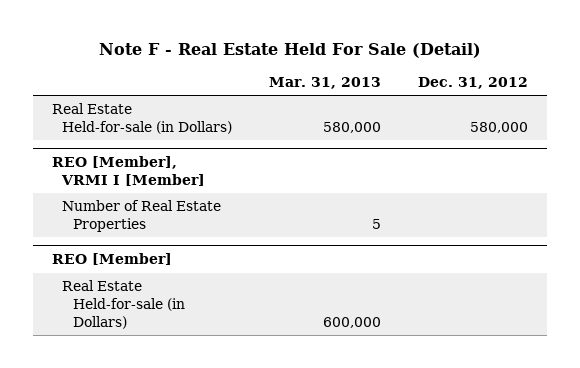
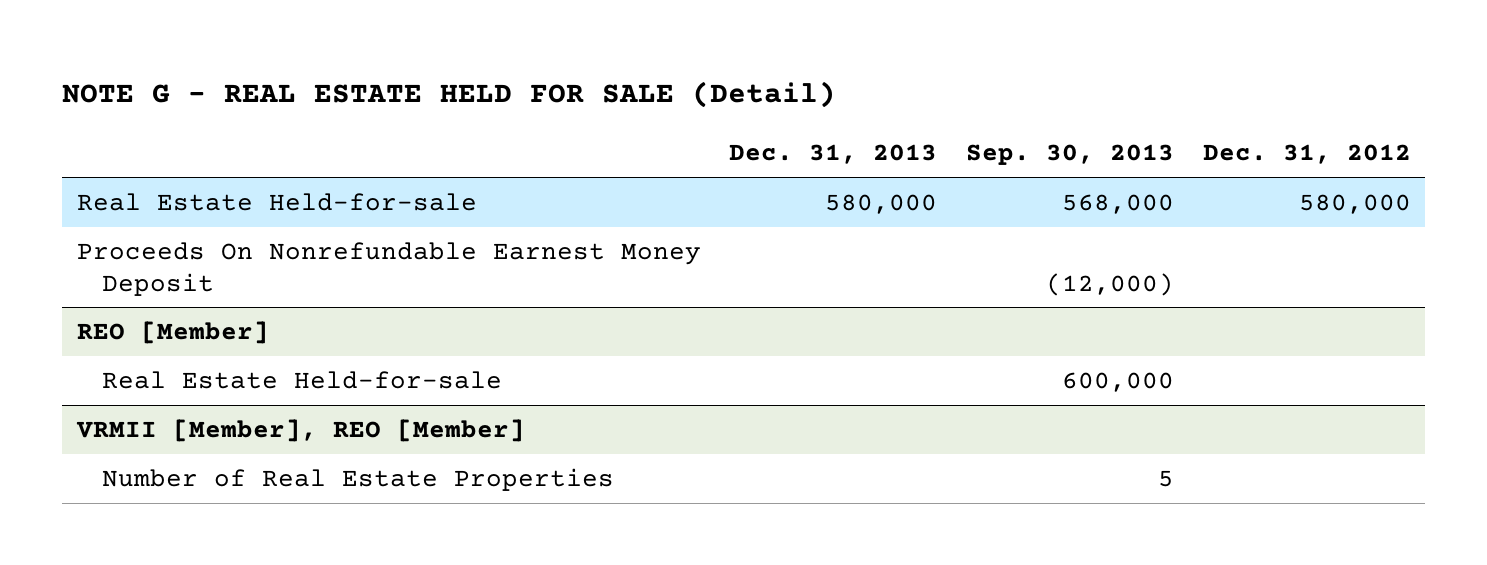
[99,42,482,58] Note F - Real Estate Held For Sale (Detail) -> [62,81,837,109] NOTE G - REAL ESTATE HELD FOR SALE (Detail)
[269,77,382,90] Mar. 31, 2013 -> none
none -> [729,144,938,165] Dec. 31, 2013
none -> [966,144,1175,166] Sep. 30, 2013
[51,156,206,186] REO [Member], VRMI I [Member] -> none
[62,200,222,233] Number of Real Estate Properties -> none
[51,103,233,135] Real Estate Held-for-sale (in Dollars) -> [76,192,477,211] Real Estate Held-for-sale
none -> [76,241,701,296] Proceeds On Nonrefundable Earnest Money Deposit
[62,280,186,329] Real Estate Held-for-sale (in Dollars) -> [101,370,502,389] Real Estate Held-for-sale
none -> [75,418,525,442] VRMII [Member], REO [Member]
none -> [101,467,614,491] Number of Real Estate Properties

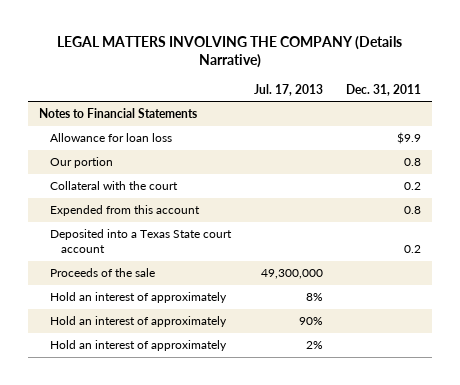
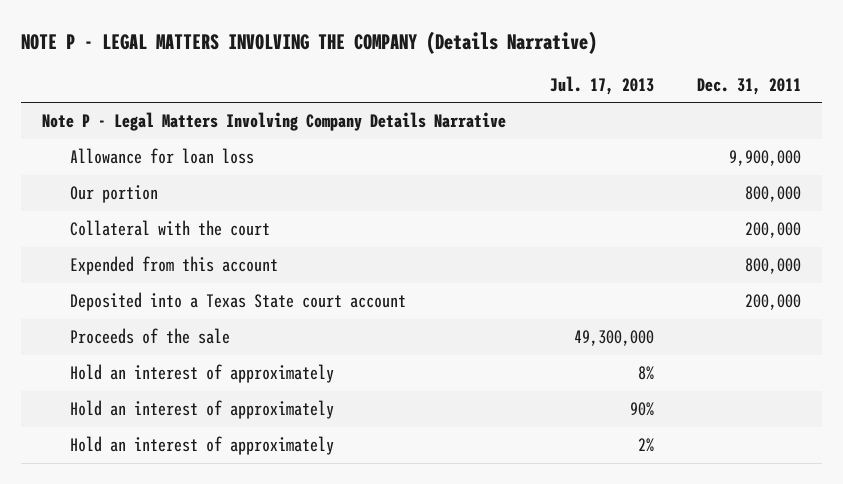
[56,35,402,69] LEGAL MATTERS INVOLVING THE COMPANY (Details Narrative) -> [20,30,597,54] NOTE P - LEGAL MATTERS INVOLVING THE COMPANY (Details Narrative)
[39,108,198,119] Notes to Financial Statements -> none
none -> [42,112,507,132] Note P - Legal Matters Involving Company Details Narrative
[396,132,421,145] $9.9 -> [728,150,801,167] 9,900,000
[403,158,421,167] 0.8 -> [744,186,801,203] 800,000
[403,182,421,191] 0.2 -> [744,222,801,239] 200,000
[403,206,421,215] 0.8 -> [744,258,801,275] 800,000
[403,245,421,254] 0.2 -> [744,294,801,311] 200,000

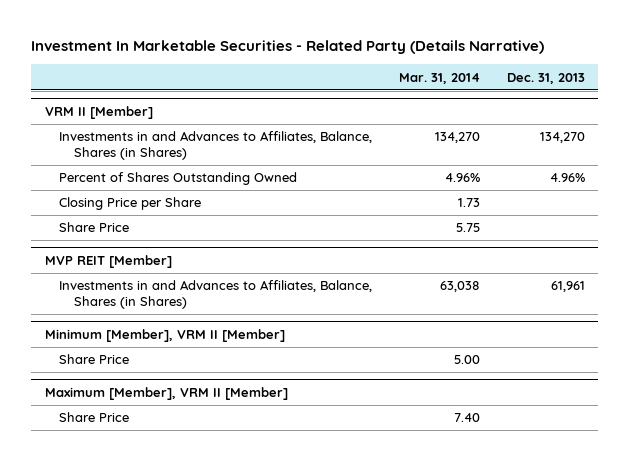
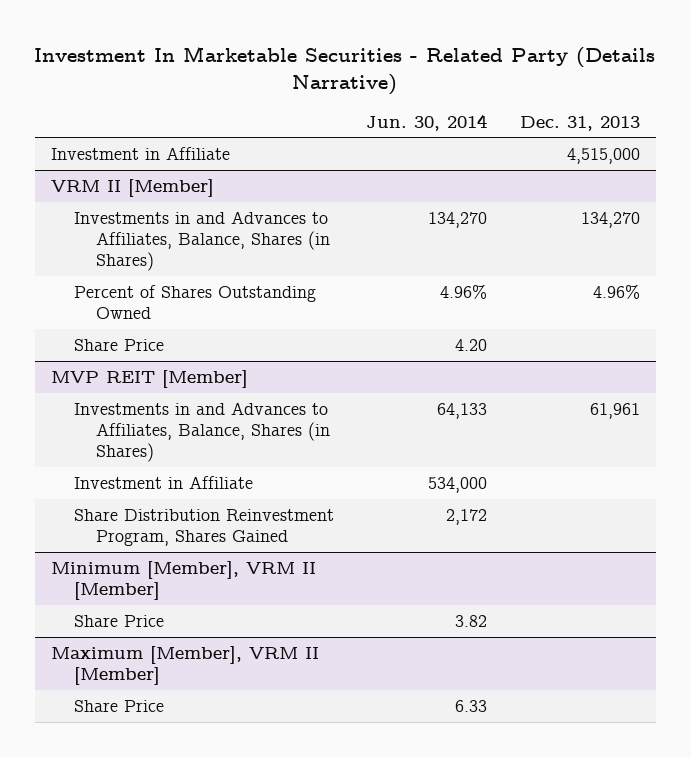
[398,72,480,84] Mar. 31, 2014 -> none
none -> [366,113,488,131] Jun. 30, 2014
none -> [51,146,231,160] Investment in Affiliate
[59,197,202,211] Closing Price per Share -> none
none -> [73,475,253,489] Investment in Affiliate
none -> [73,508,334,547] Share Distribution Reinvestment Program, Shares Gained

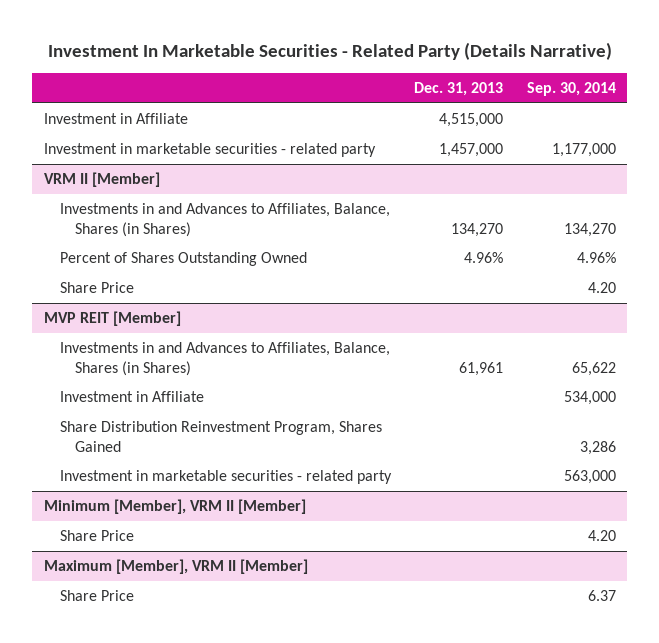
[366,113,488,131] Jun. 30, 2014 -> none
none -> [526,82,616,97] Sep. 30, 2014
none -> [43,143,376,158] Investment in marketable securities - related party
none -> [59,470,392,485] Investment in marketable securities - related party

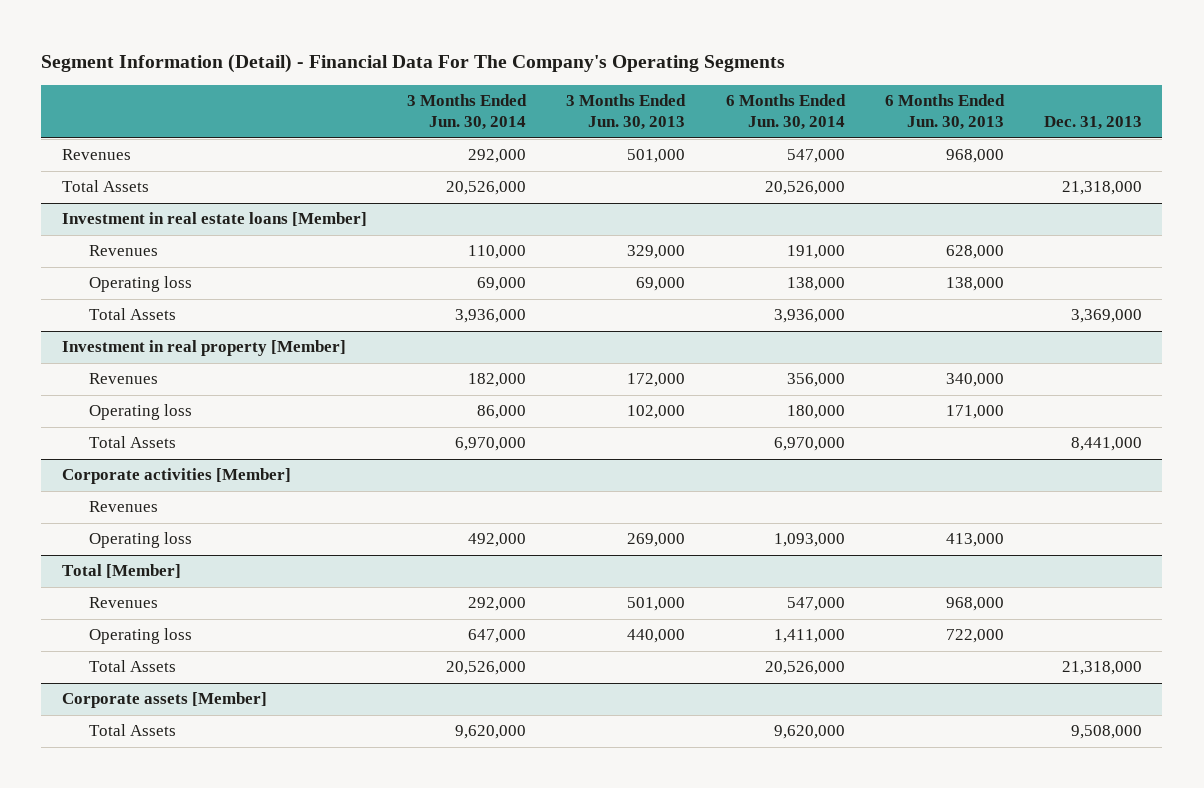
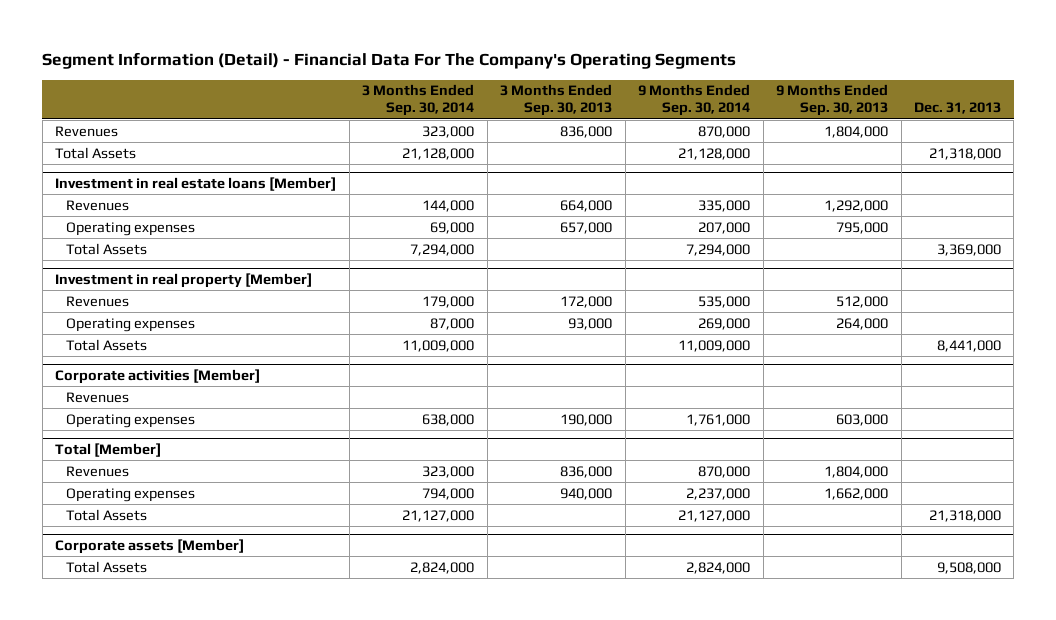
[406,94,527,131] 3 Months Ended Jun. 30, 2014 -> none
[566,94,687,131] 3 Months Ended Jun. 30, 2013 -> none
[725,94,846,131] 6 Months Ended Jun. 30, 2014 -> none
[884,94,1005,131] 6 Months Ended Jun. 30, 2013 -> none
none -> [362,84,475,117] 3 Months Ended Sep. 30, 2014
none -> [500,84,613,117] 3 Months Ended Sep. 30, 2013
none -> [638,84,751,117] 9 Months Ended Sep. 30, 2014
none -> [776,84,889,117] 9 Months Ended Sep. 30, 2013
[88,276,192,293] Operating loss -> [66,221,196,236] Operating expenses
[88,404,192,421] Operating loss -> [66,317,196,332] Operating expenses
[88,532,192,549] Operating loss -> [66,413,196,428] Operating expenses
[88,628,192,645] Operating loss -> [66,487,196,502] Operating expenses

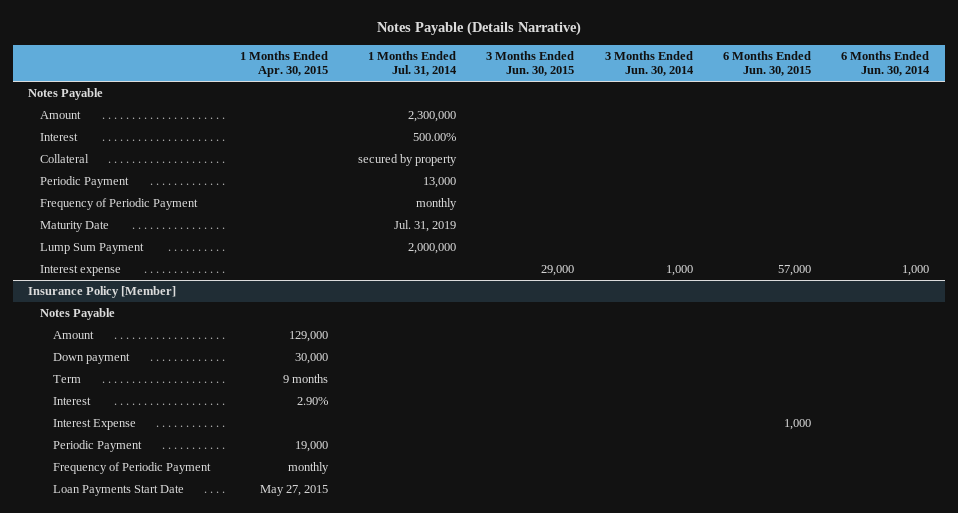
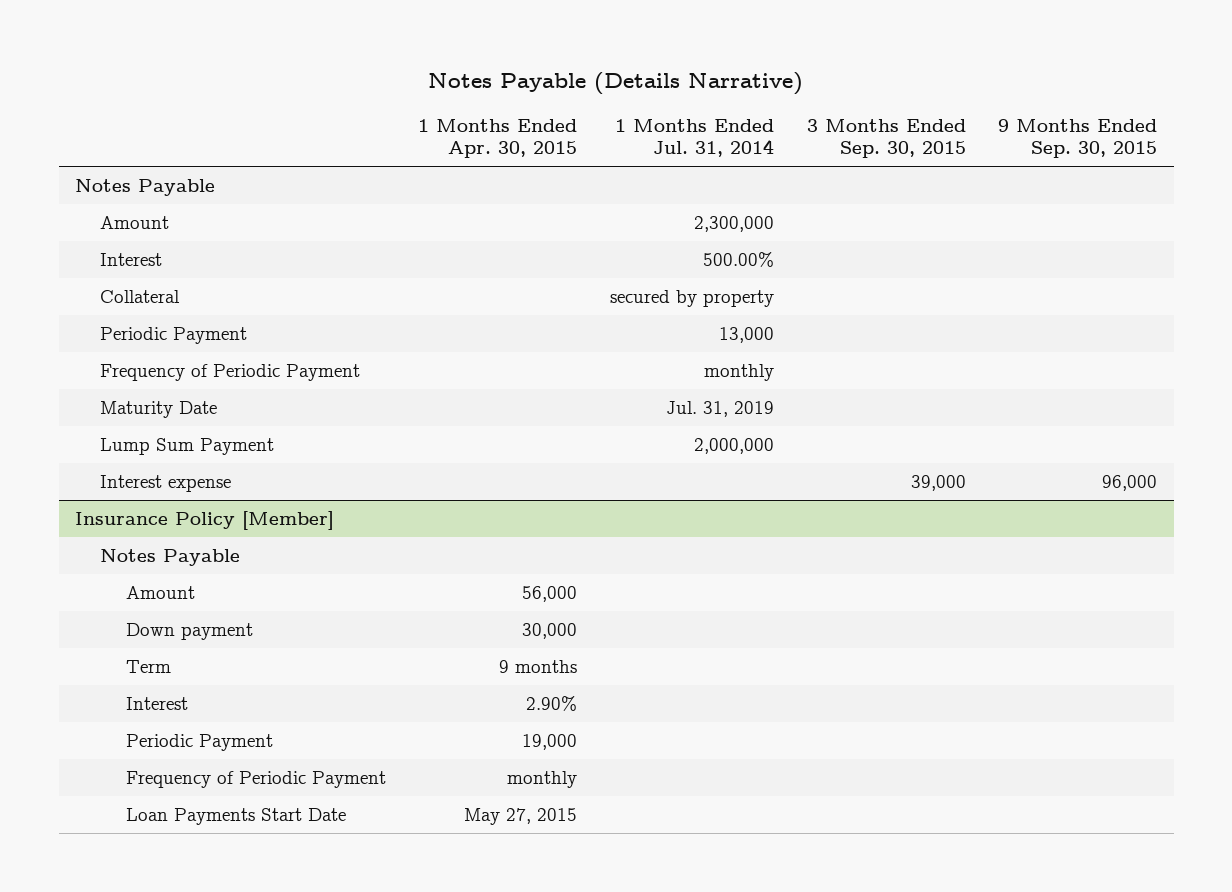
[486,50,575,77] 3 Months Ended Jun. 30, 2015 -> none
[604,50,694,77] 3 Months Ended Jun. 30, 2014 -> none
[723,50,812,77] 6 Months Ended Jun. 30, 2015 -> none
[841,50,931,77] 6 Months Ended Jun. 30, 2014 -> none
none -> [806,118,966,159] 3 Months Ended Sep. 30, 2015
none -> [998,118,1158,159] 9 Months Ended Sep. 30, 2015
[288,330,328,342] 129,000 -> [522,586,578,603] 56,000
[52,418,136,430] Interest Expense -> none

